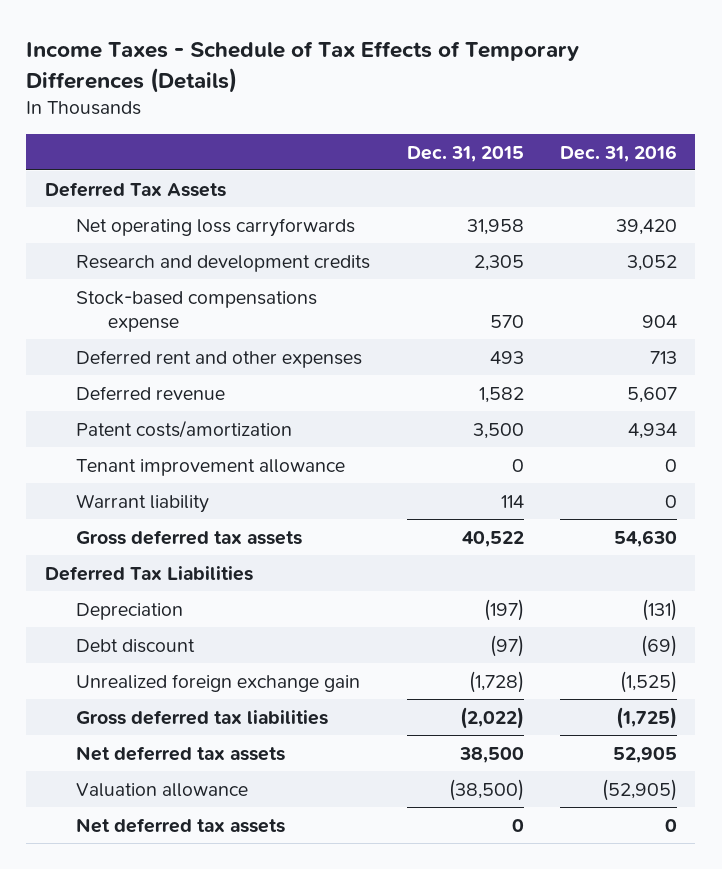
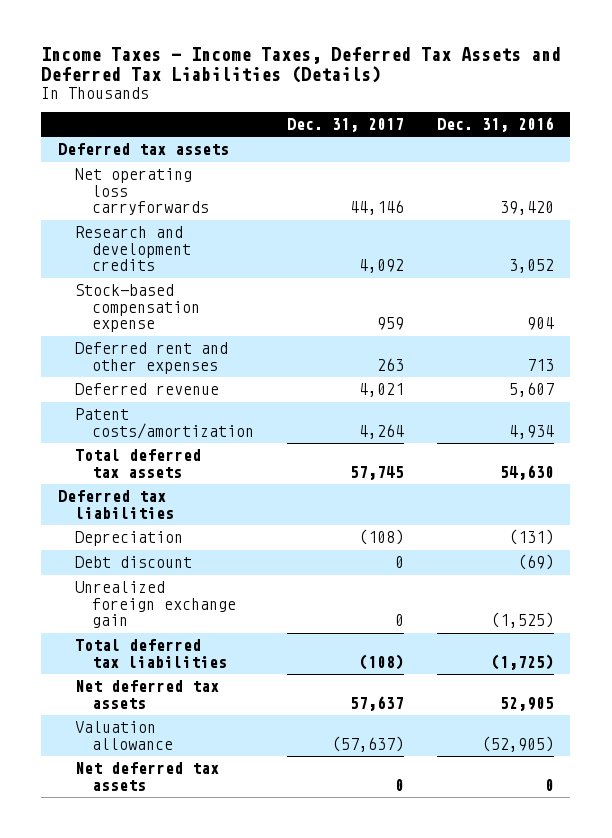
[26,41,580,93] Income Taxes - Schedule of Tax Effects of Temporary Differences (Details) -> [41,47,562,84] Income Taxes - Income Taxes, Deferred Tax Assets and Deferred Tax Liabilities (Details)
[406,145,524,162] Dec. 31, 2015 -> none
none -> [286,117,404,132] Dec. 31, 2017
[44,181,226,197] Deferred Tax Assets -> [57,143,229,156] Deferred tax assets
[76,290,318,332] Stock-based compensations expense -> [74,284,200,333] Stock-based compensation expense
[76,458,346,476] Tenant improvement allowance -> none
[76,493,210,513] Warrant liability -> none
[76,529,303,545] Gross deferred tax assets -> [74,449,201,478] Total deferred tax assets
[44,565,253,581] Deferred Tax Liabilities -> [57,490,174,519] Deferred tax liabilities
[76,709,329,725] Gross deferred tax liabilities -> [74,639,227,668] Total deferred tax liabilities

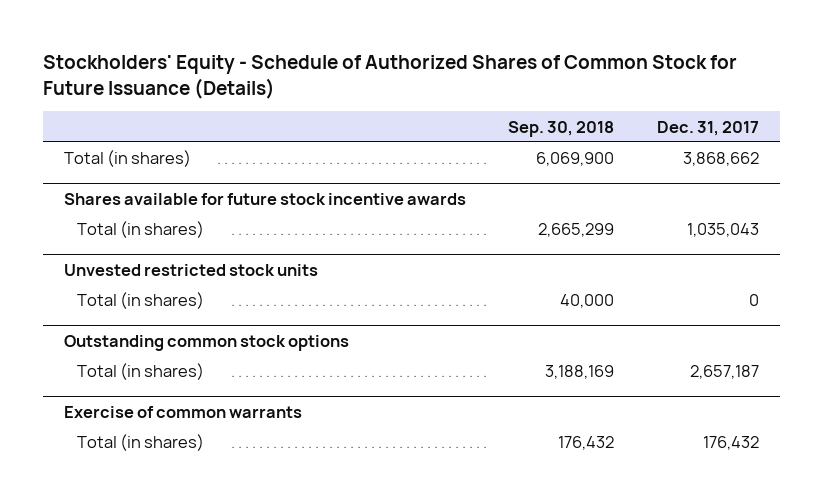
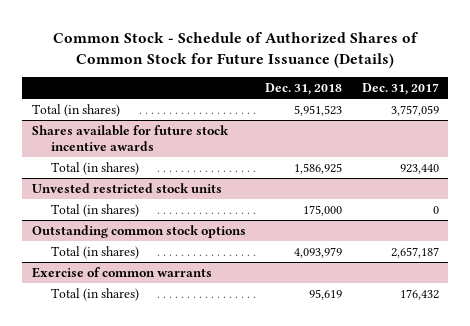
[42,54,737,99] Stockholders' Equity - Schedule of Authorized Shares of Common Stock for Future Issuance (Details) -> [53,32,419,68] Common Stock - Schedule of Authorized Shares of Common Stock for Future Issuance (Details)
[508,120,615,137] Sep. 30, 2018 -> none
none -> [265,83,343,96] Dec. 31, 2018
[682,152,759,167] 3,868,662 -> [390,104,439,116] 3,757,059
[686,223,759,238] 1,035,043 -> [399,163,439,174] 923,440

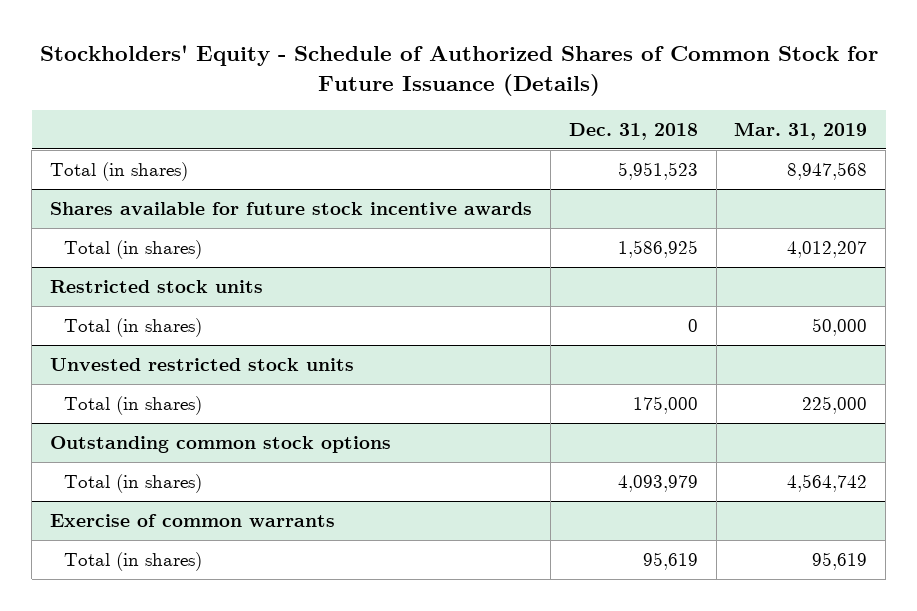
[53,32,419,68] Common Stock - Schedule of Authorized Shares of Common Stock for Future Issuance (Details) -> [39,45,878,96] Stockholders' Equity - Schedule of Authorized Shares of Common Stock for Future Issuance (Details)
[361,83,439,96] Dec. 31, 2017 -> none
none -> [734,122,868,141] Mar. 31, 2019
none -> [50,280,264,294] Restricted stock units
none -> [64,318,203,338] Total (in shares)

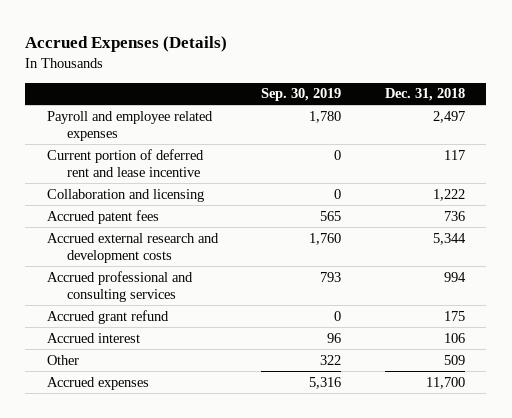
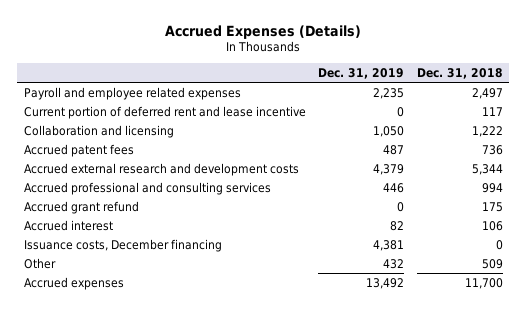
[261,88,342,102] Sep. 30, 2019 -> none
none -> [318,67,405,79] Dec. 31, 2019
none -> [23,238,222,252] Issuance costs, December financing

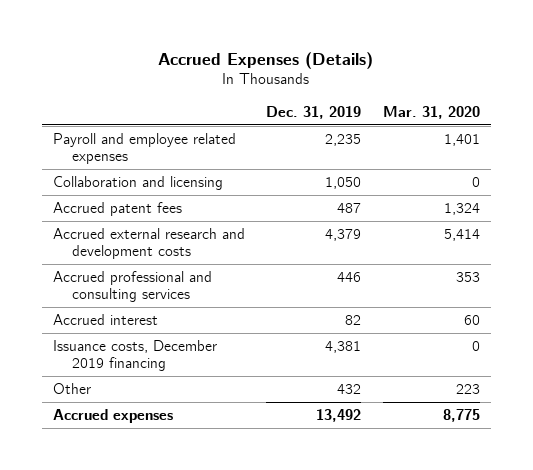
[416,67,503,79] Dec. 31, 2018 -> none
none -> [382,105,480,119] Mar. 31, 2020
[23,105,306,119] Current portion of deferred rent and lease incentive -> none
[23,200,139,214] Accrued grant refund -> none
[23,238,222,252] Issuance costs, December financing -> [52,339,217,371] Issuance costs, December 2019 financing

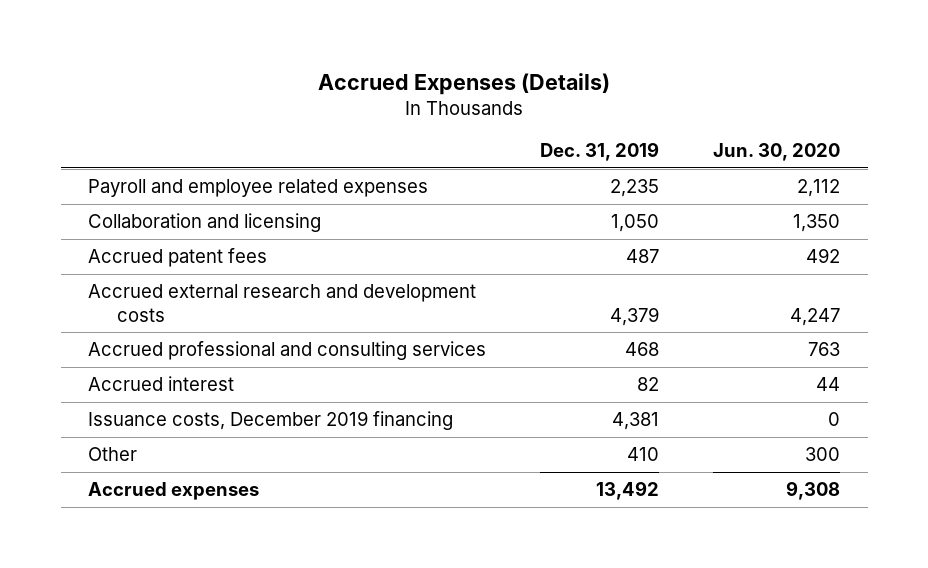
[382,105,480,119] Mar. 31, 2020 -> none
none -> [713,143,841,162] Jun. 30, 2020
[337,271,362,282] 446 -> [625,342,660,357] 468
[337,383,362,394] 432 -> [627,447,660,462] 410

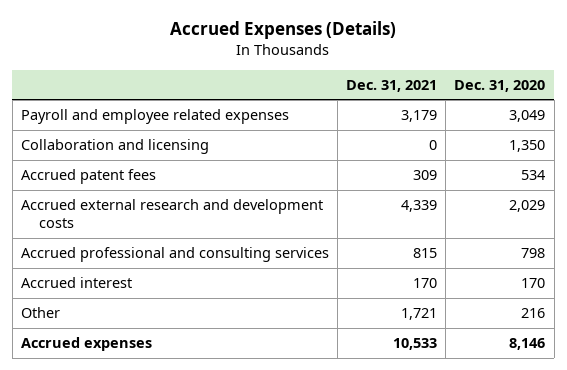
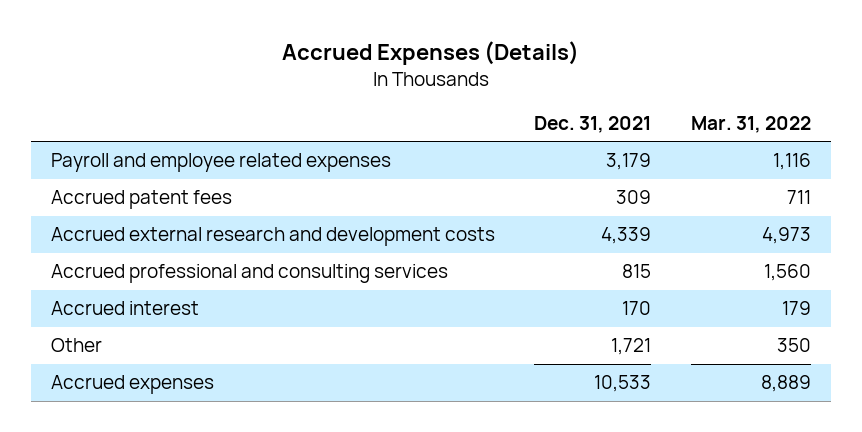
[454,79,546,92] Dec. 31, 2020 -> none
none -> [690,115,811,133] Mar. 31, 2022
[21,139,210,155] Collaboration and licensing -> none

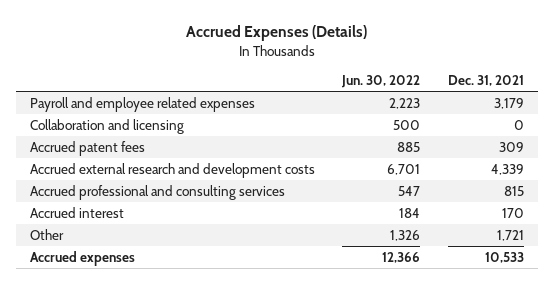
[690,115,811,133] Mar. 31, 2022 -> none
none -> [341,75,421,89] Jun. 30, 2022
none -> [29,118,184,134] Collaboration and licensing

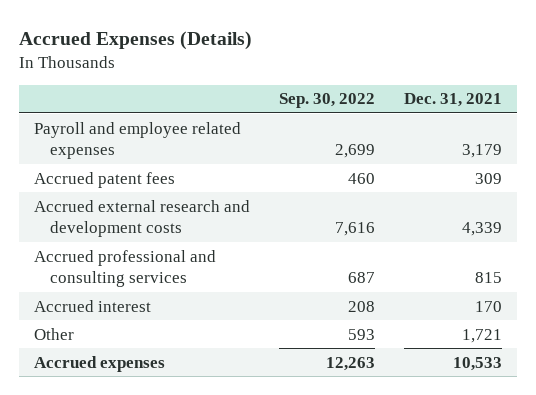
[341,75,421,89] Jun. 30, 2022 -> none
none -> [278,93,375,109] Sep. 30, 2022
[29,118,184,134] Collaboration and licensing -> none

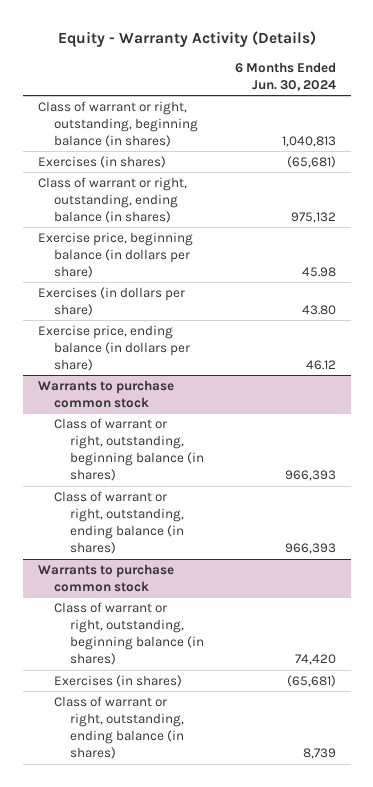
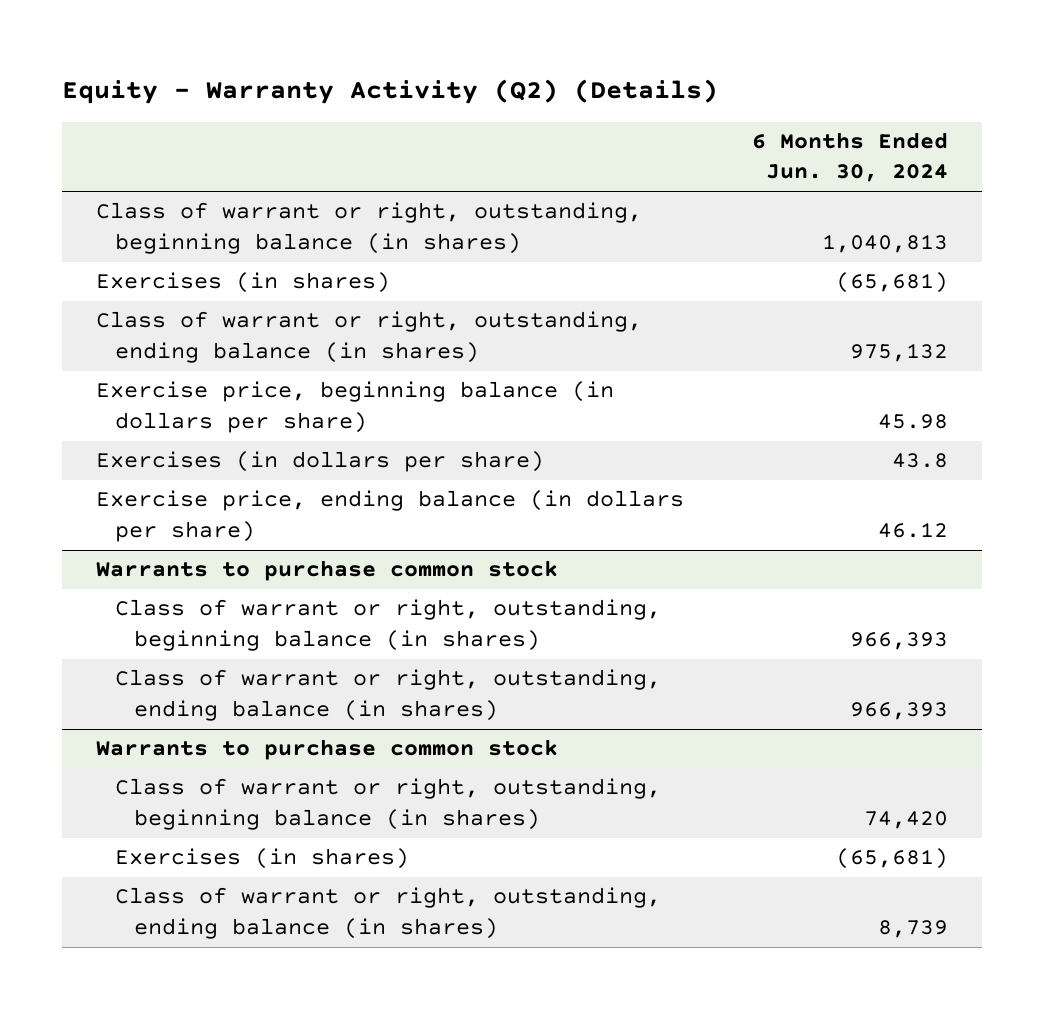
[57,31,316,48] Equity - Warranty Activity (Details) -> [61,79,718,105] Equity - Warranty Activity (Q2) (Details)
[301,304,336,315] 43.80 -> [891,453,948,469] 43.8

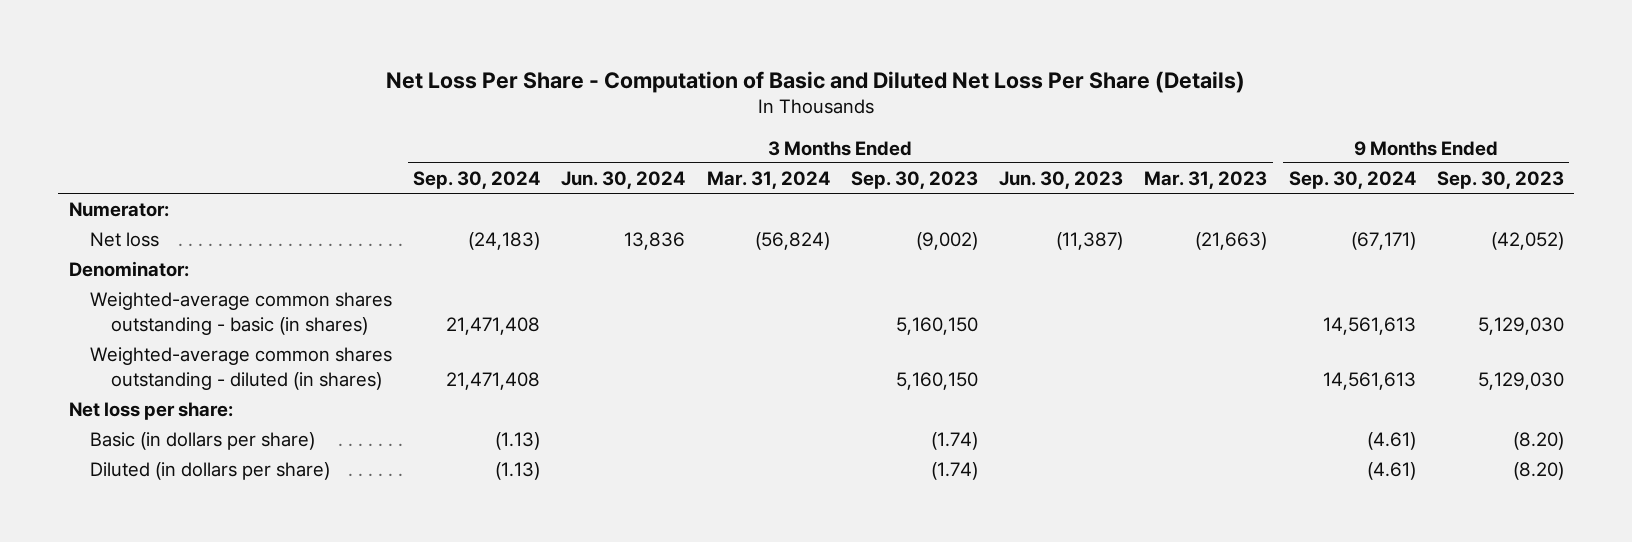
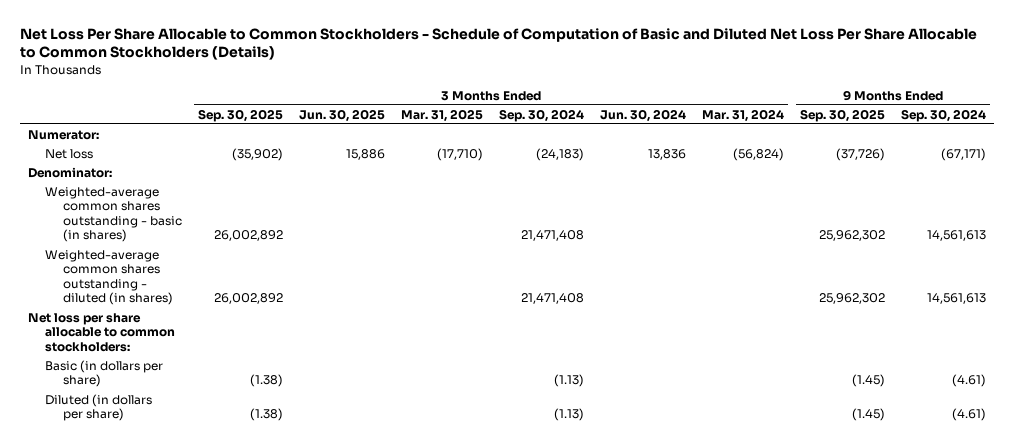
[386,70,1246,93] Net Loss Per Share - Computation of Basic and Diluted Net Loss Per Share (Details) -> [20,27,978,61] Net Loss Per Share Allocable to Common Stockholders - Schedule of Computation of Basic and Diluted Net Loss Per Share Allocable to Common Stockholders (Details)
[850,171,978,190] Sep. 30, 2023 -> none
[999,171,1124,190] Jun. 30, 2023 -> none
[1144,171,1268,190] Mar. 31, 2023 -> none
[1436,171,1564,190] Sep. 30, 2023 -> none
none -> [197,108,283,122] Sep. 30, 2025
none -> [298,108,385,122] Jun. 30, 2025
none -> [400,108,483,122] Mar. 31, 2025
none -> [799,108,885,122] Sep. 30, 2025
[68,402,233,421] Net loss per share: -> [28,312,176,352] Net loss per share allocable to common stockholders:

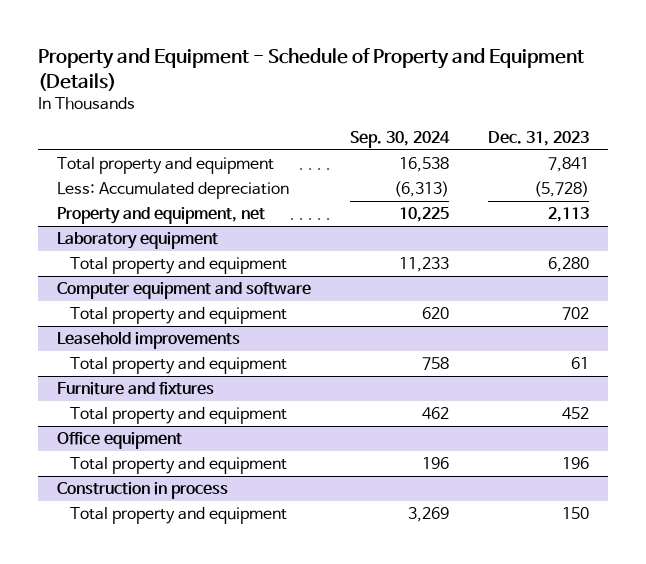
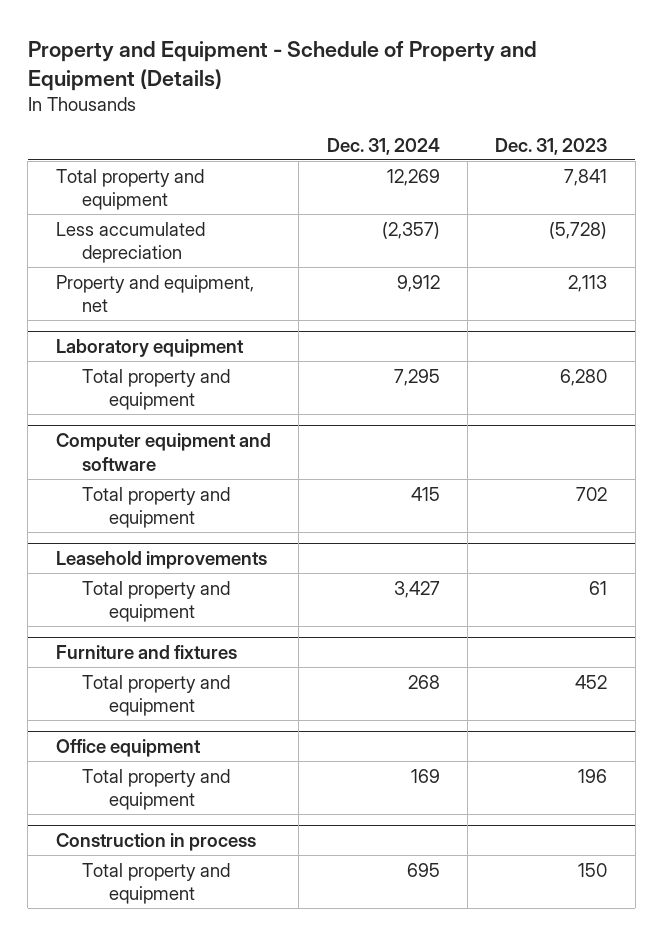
[350,131,451,149] Sep. 30, 2024 -> none
none -> [326,137,440,155] Dec. 31, 2024
[57,182,290,200] Less: Accumulated depreciation -> [55,221,205,264] Less accumulated depreciation

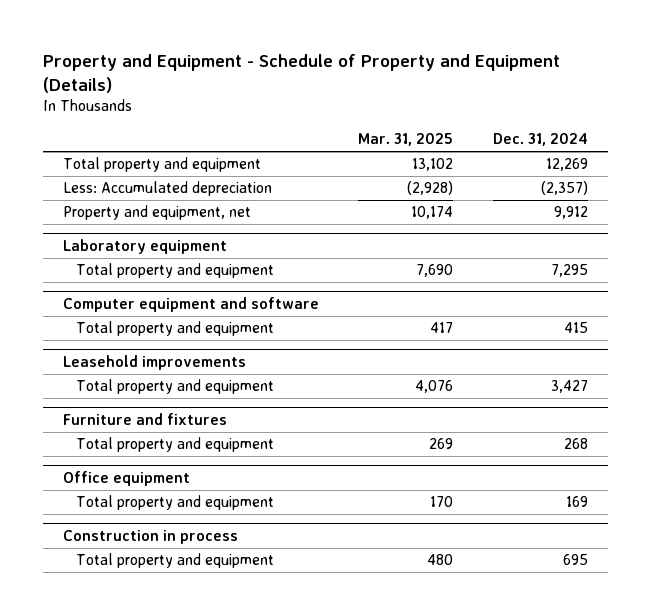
[495,137,608,155] Dec. 31, 2023 -> none
none -> [358,133,454,147] Mar. 31, 2025
[55,221,205,264] Less accumulated depreciation -> [62,181,272,197] Less: Accumulated depreciation

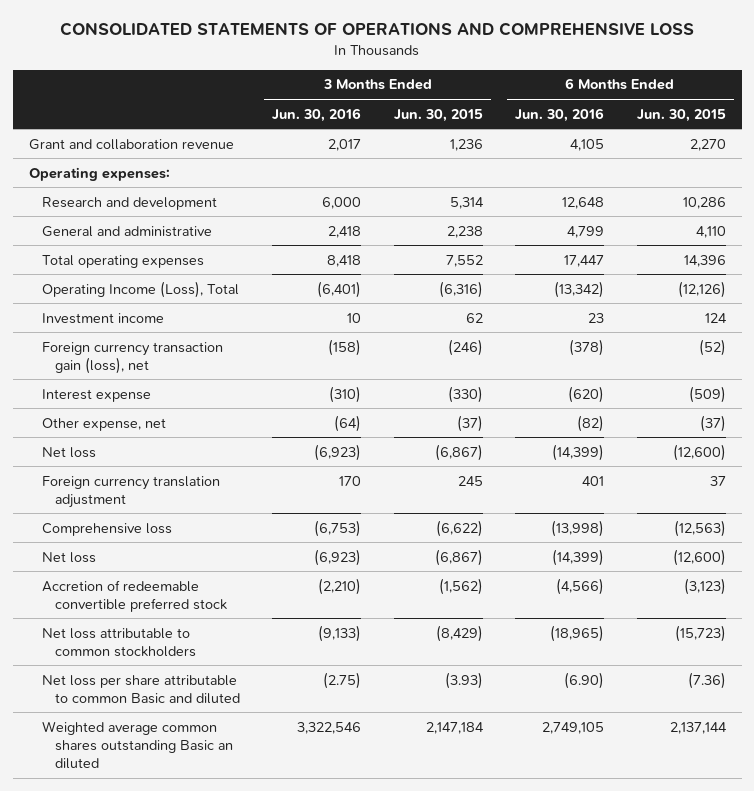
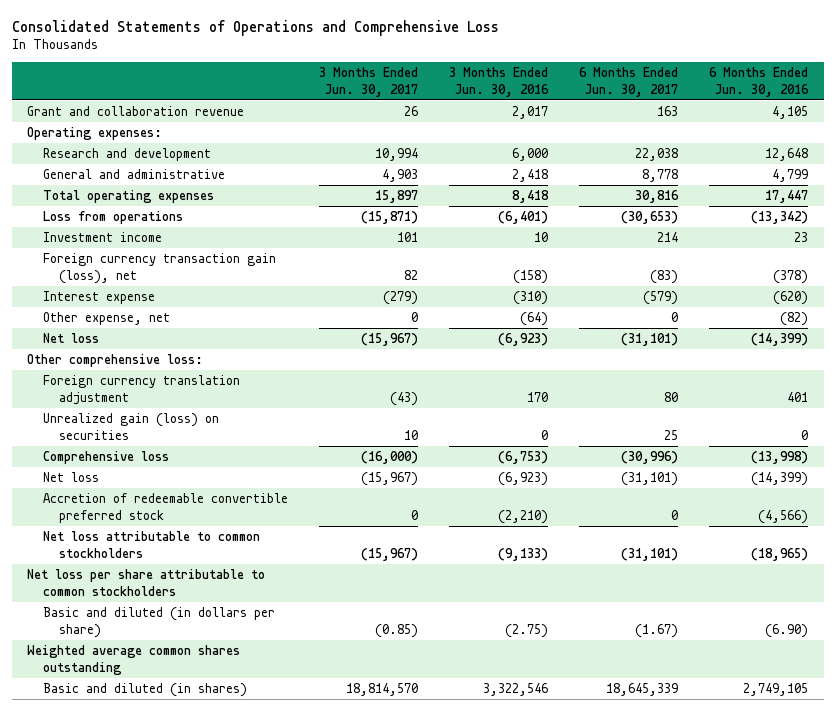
[60,22,695,37] CONSOLIDATED STATEMENTS OF OPERATIONS AND COMPREHENSIVE LOSS -> [11,19,499,36] Consolidated Statements of Operations and Comprehensive Loss
[393,108,483,122] Jun. 30, 2015 -> none
[636,108,726,122] Jun. 30, 2015 -> none
none -> [319,66,419,97] 3 Months Ended Jun. 30, 2017
none -> [579,66,679,97] 6 Months Ended Jun. 30, 2017
[41,280,239,298] Operating Income (Loss), Total -> [43,210,184,224] Loss from operations
none -> [27,353,204,367] Other comprehensive loss:
none -> [43,412,220,440] Unrealized gain (loss) on securities
none -> [27,568,266,596] Net loss per share attributable to common stockholders
[41,674,241,704] Net loss per share attributable to common Basic and diluted -> [43,606,276,638] Basic and diluted (in dollars per share)
none -> [27,644,241,675] Weighted average common shares outstanding
[41,720,234,769] Weighted average common shares outstanding Basic an diluted -> [43,682,248,697] Basic and diluted (in shares)

